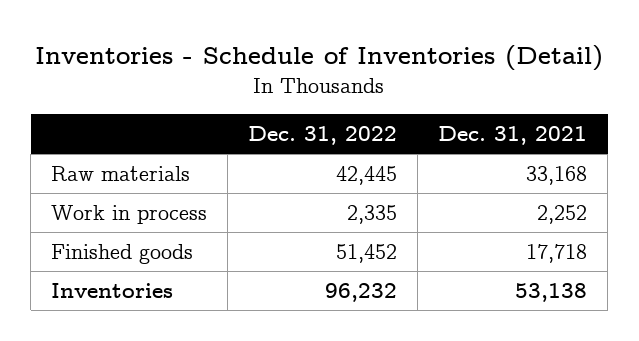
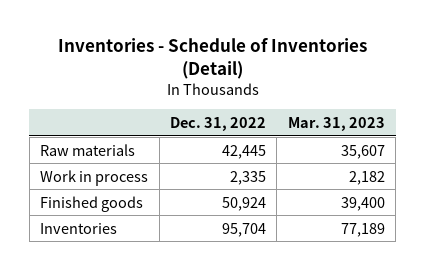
[438,126,588,146] Dec. 31, 2021 -> none
none -> [287,116,385,131] Mar. 31, 2023
[336,244,398,264] 51,452 -> [222,196,267,211] 50,924
[325,283,398,303] 96,232 -> [222,222,267,237] 95,704

